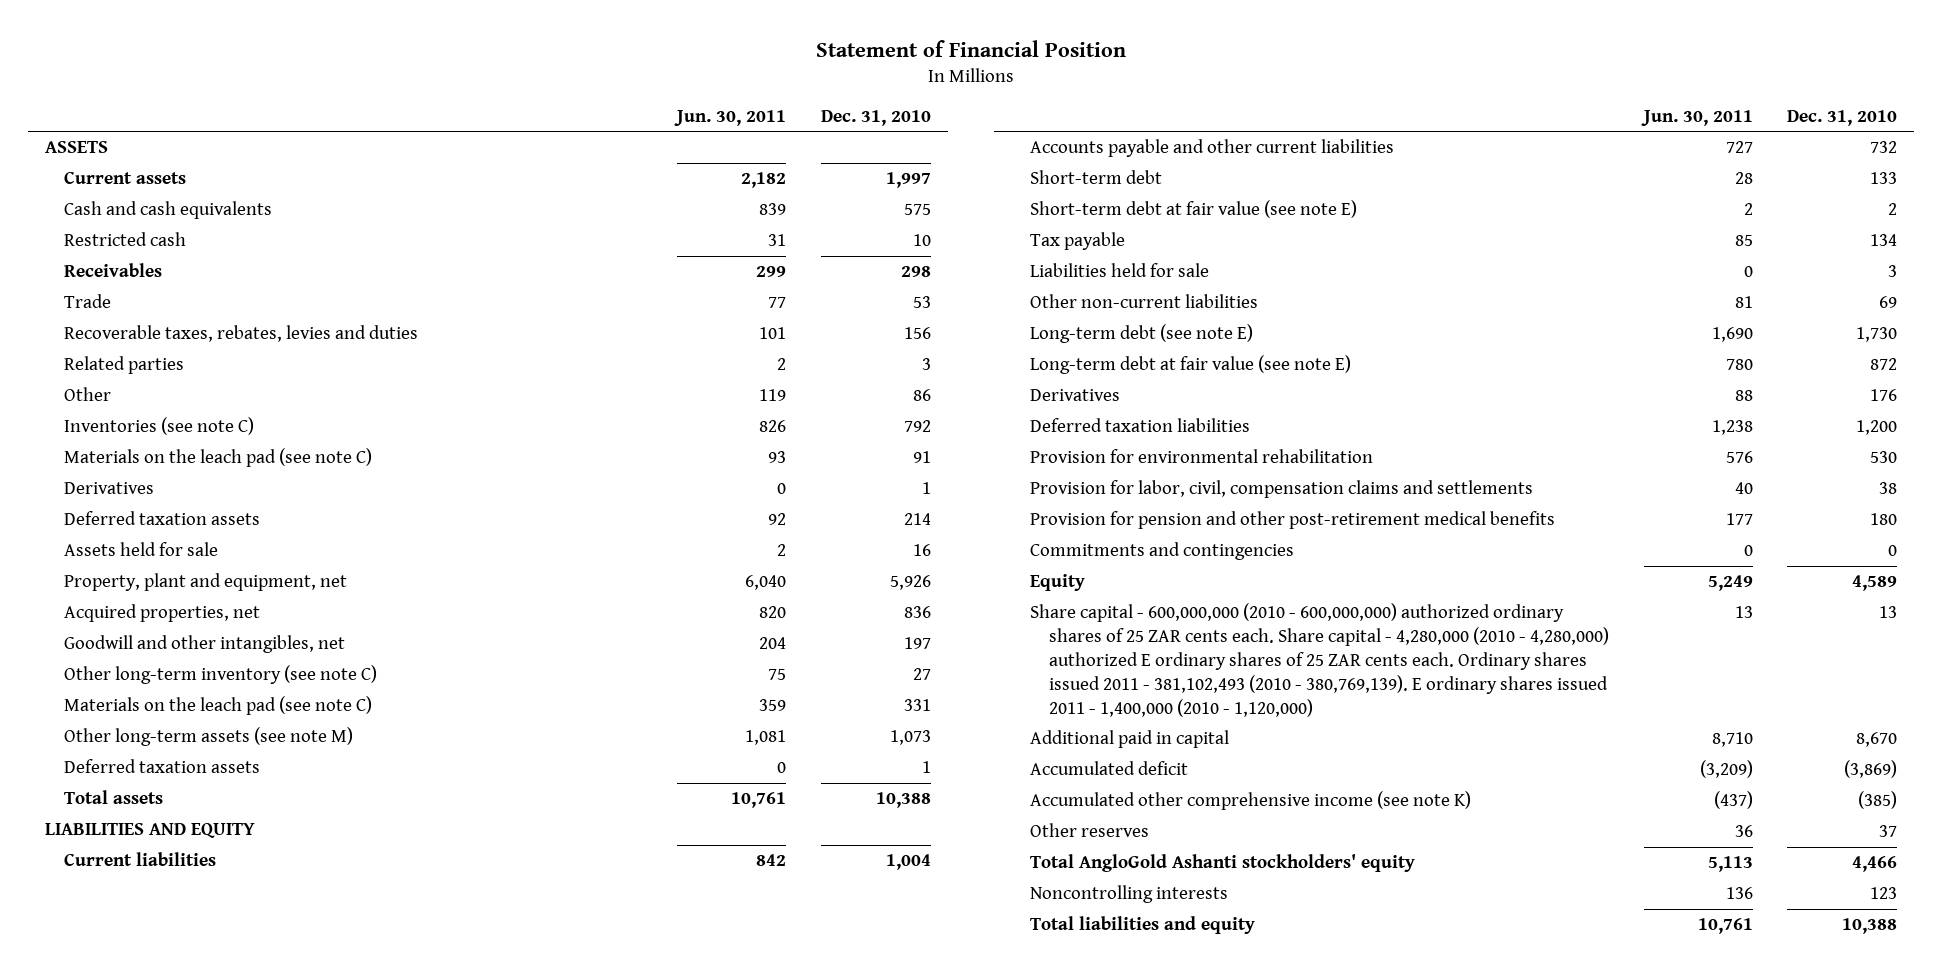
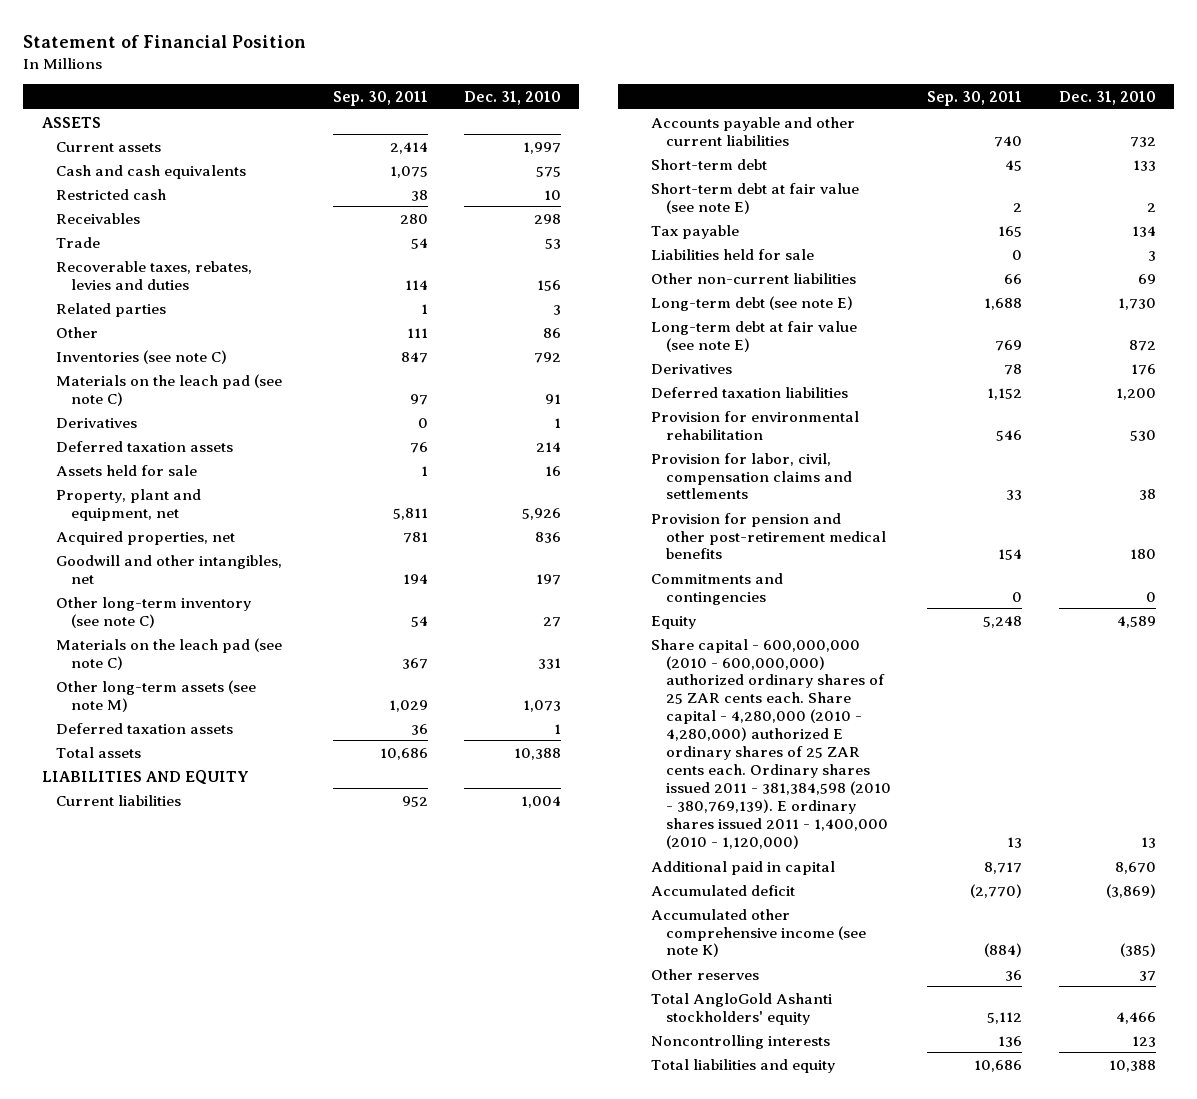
[674,109,787,126] Jun. 30, 2011 -> none
none -> [332,90,428,106] Sep. 30, 2011
[1030,603,1610,717] Share capital - 600,000,000 (2010 - 600,000,000) authorized ordinary shares of 25 ZAR cents each. Share capital - 4,280,000 (2010 - 4,280,000) authorized E ordinary shares of 25 ZAR cents each. Ordinary shares issued 2011 - 381,102,493 (2010 - 380,769,139). E ordinary shares issued 2011 - 1,400,000 (2010 - 1,120,000) -> [651,638,892,849] Share capital - 600,000,000 (2010 - 600,000,000) authorized ordinary shares of 25 ZAR cents each. Share capital - 4,280,000 (2010 - 4,280,000) authorized E ordinary shares of 25 ZAR cents each. Ordinary shares issued 2011 - 381,384,598 (2010 - 380,769,139). E ordinary shares issued 2011 - 1,400,000 (2010 - 1,120,000)

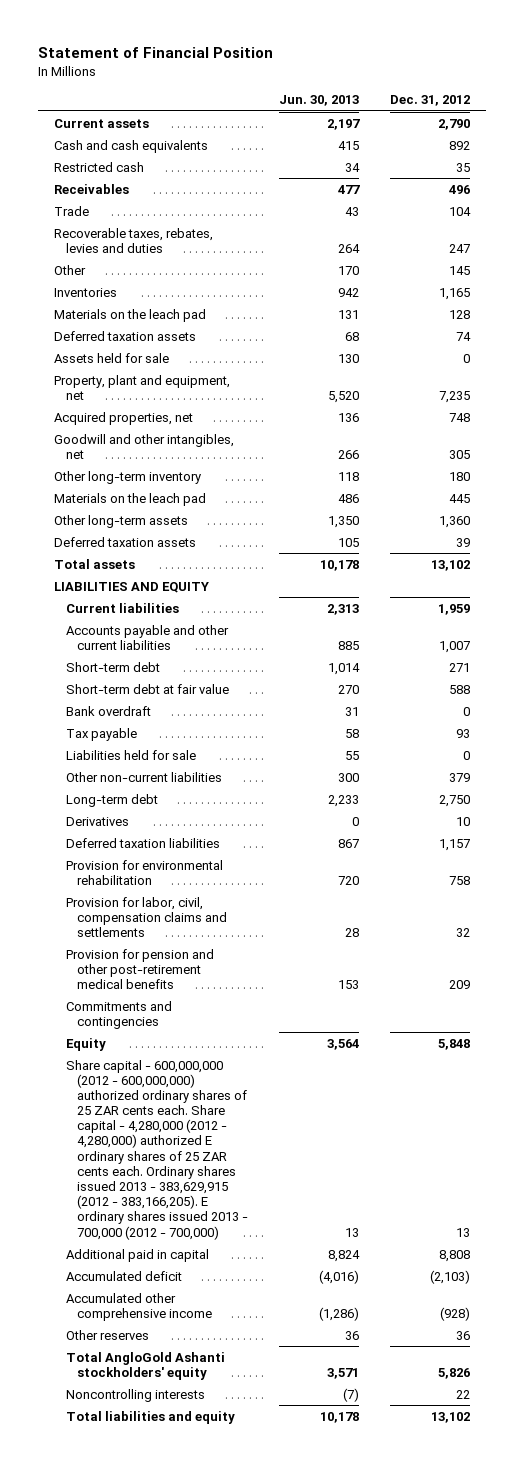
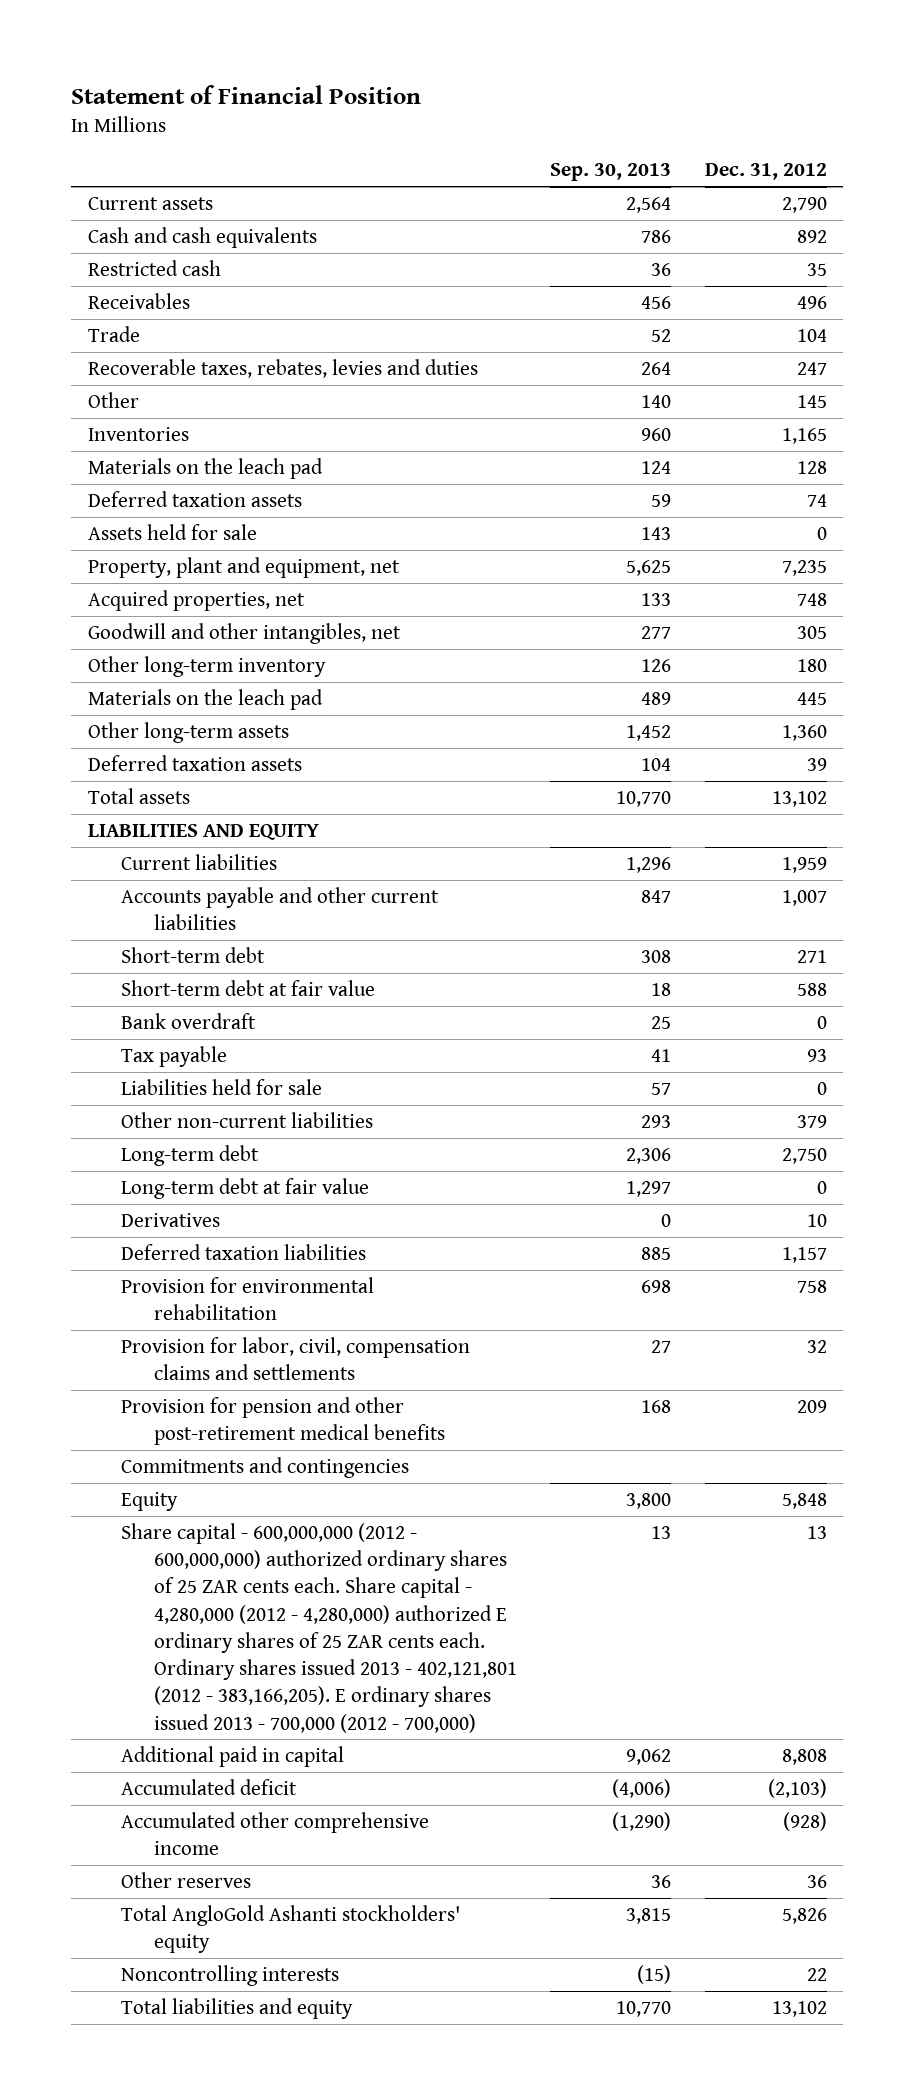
[279,95,360,107] Jun. 30, 2013 -> none
none -> [550,163,672,182] Sep. 30, 2013
none -> [120,1177,369,1199] Long-term debt at fair value
[65,1059,249,1240] Share capital - 600,000,000 (2012 - 600,000,000) authorized ordinary shares of 25 ZAR cents each. Share capital - 4,280,000 (2012 - 4,280,000) authorized E ordinary shares of 25 ZAR cents each. Ordinary shares issued 2013 - 383,629,915 (2012 - 383,166,205). E ordinary shares issued 2013 - 700,000 (2012 - 700,000) -> [120,1522,517,1733] Share capital - 600,000,000 (2012 - 600,000,000) authorized ordinary shares of 25 ZAR cents each. Share capital - 4,280,000 (2012 - 4,280,000) authorized E ordinary shares of 25 ZAR cents each. Ordinary shares issued 2013 - 402,121,801 (2012 - 383,166,205). E ordinary shares issued 2013 - 700,000 (2012 - 700,000)

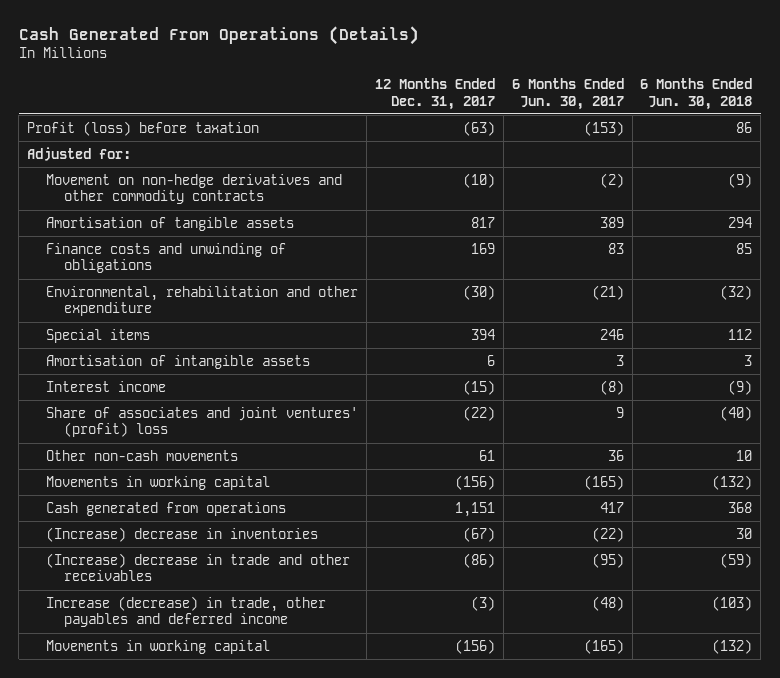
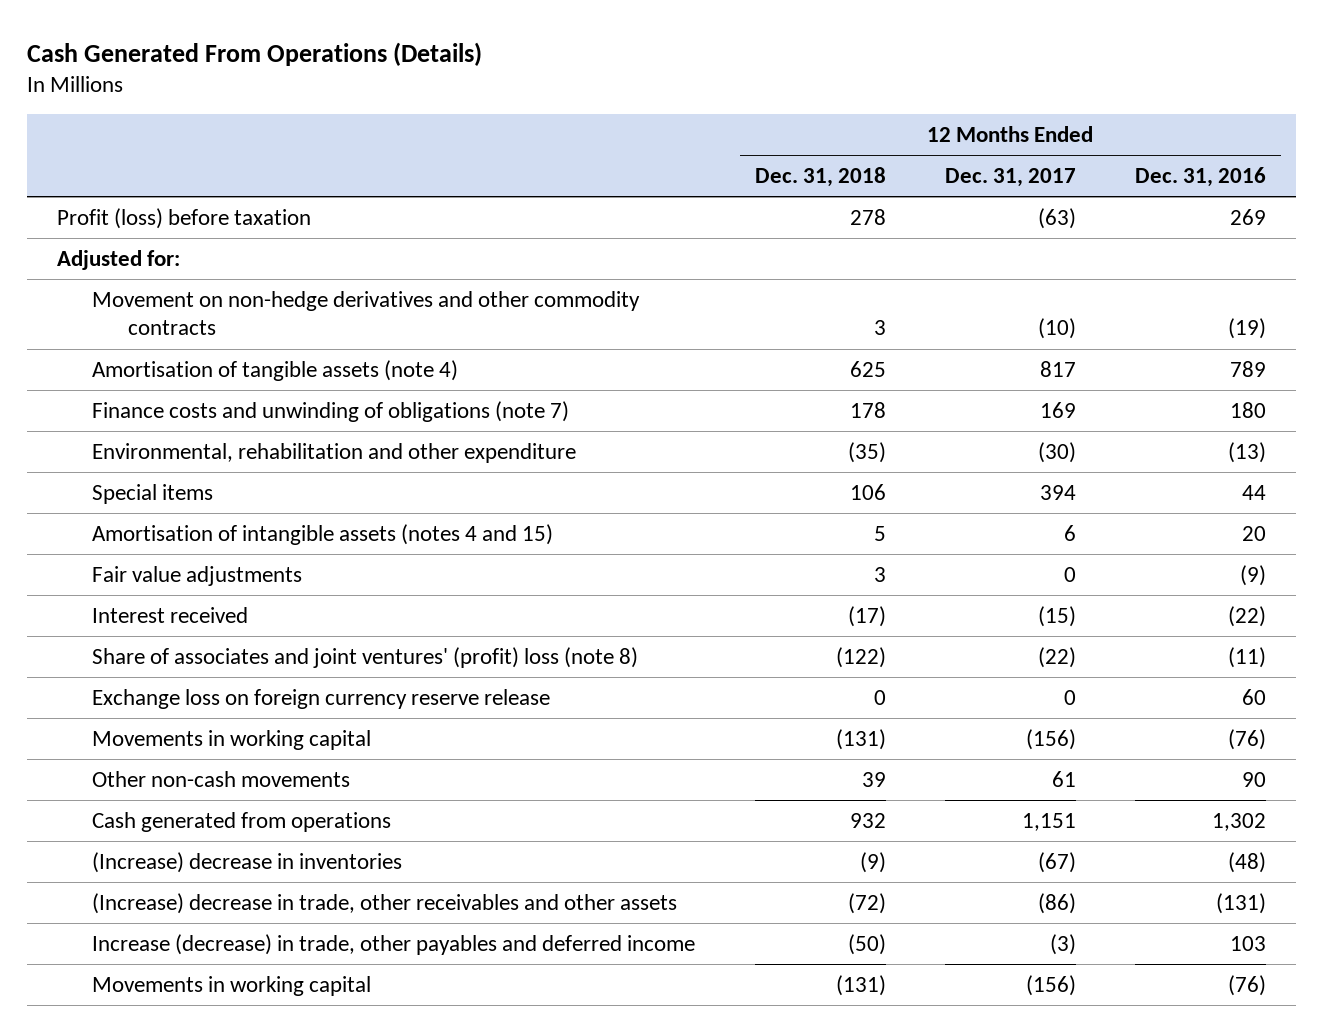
[511,77,624,110] 6 Months Ended Jun. 30, 2017 -> none
[640,77,753,110] 6 Months Ended Jun. 30, 2018 -> none
none -> [754,166,886,187] Dec. 31, 2018
none -> [1135,166,1267,187] Dec. 31, 2016
[45,216,294,231] Amortisation of tangible assets -> [92,359,459,381] Amortisation of tangible assets (note 4)
[45,242,286,274] Finance costs and unwinding of obligations -> [92,400,570,422] Finance costs and unwinding of obligations (note 7)
[45,354,310,369] Amortisation of intangible assets -> [92,523,554,545] Amortisation of intangible assets (notes 4 and 15)
none -> [92,565,303,586] Fair value adjustments
[45,380,166,392] Interest income -> [92,606,249,623] Interest received
[45,406,358,438] Share of associates and joint ventures' (profit) loss -> [92,646,639,668] Share of associates and joint ventures' (profit) loss (note 8)
none -> [92,688,551,709] Exchange loss on foreign currency reserve release
[45,449,238,461] Other non-cash movements -> [92,770,351,787] Other non-cash movements
[45,552,350,582] (Increase) decrease in trade and other receivables -> [92,892,678,914] (Increase) decrease in trade, other receivables and other assets

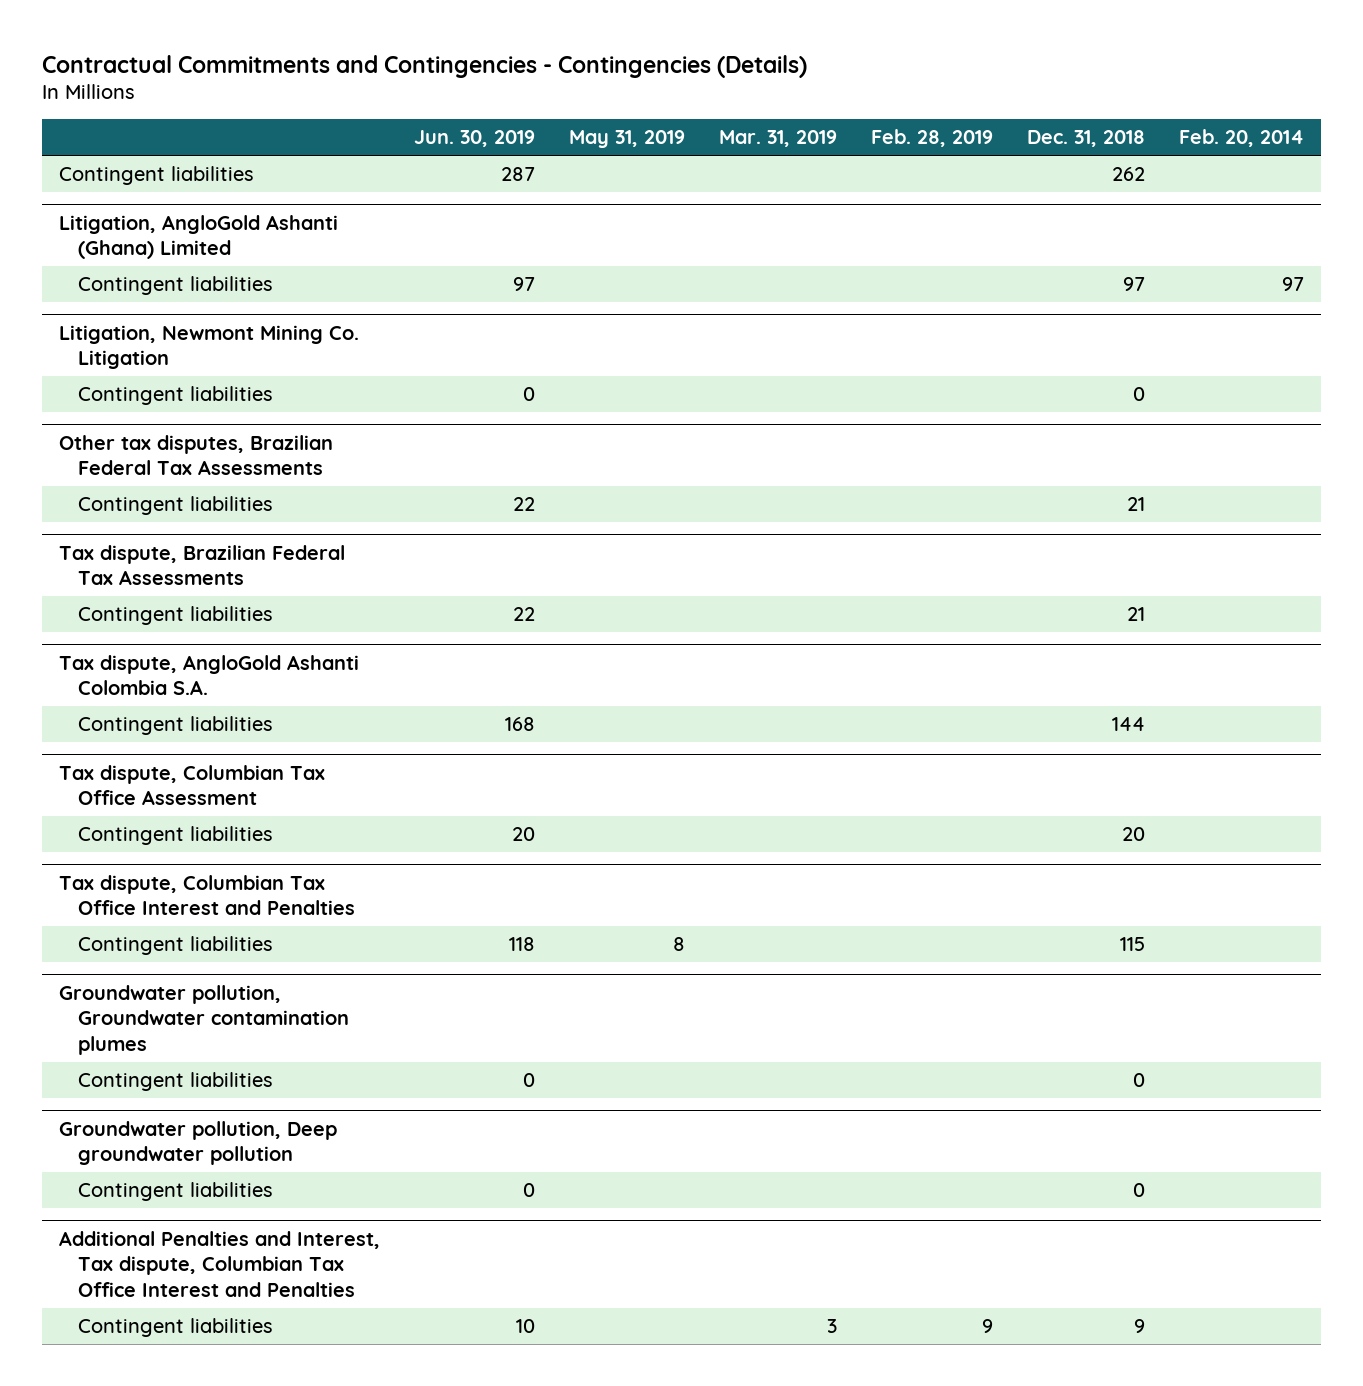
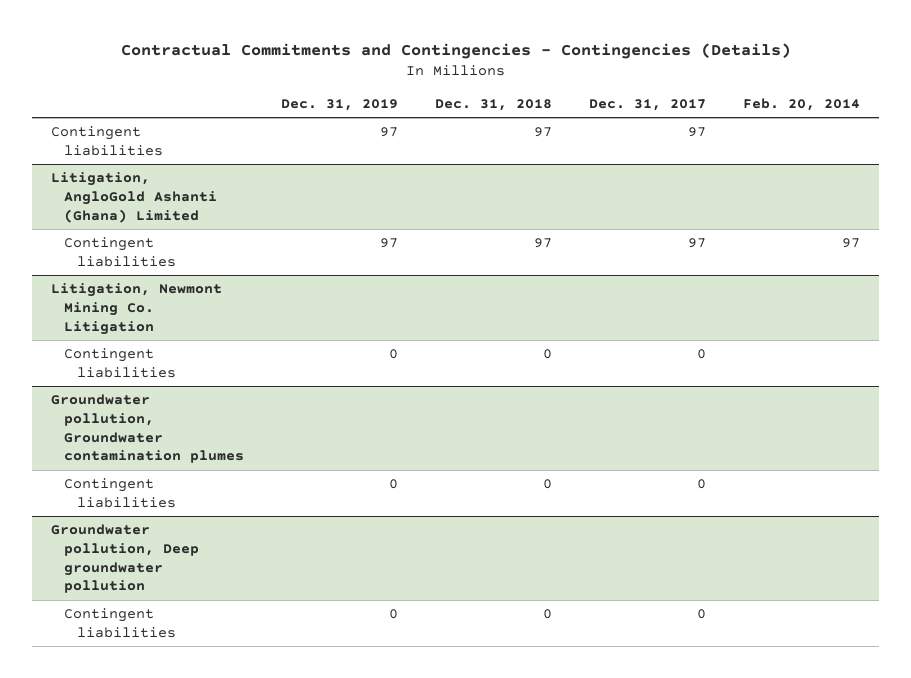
[413,130,535,148] Jun. 30, 2019 -> none
[569,130,686,149] May 31, 2019 -> none
[719,130,838,148] Mar. 31, 2019 -> none
[871,129,994,148] Feb. 28, 2019 -> none
none -> [281,99,399,112] Dec. 31, 2019
none -> [589,99,707,112] Dec. 31, 2017
[1112,167,1146,182] 262 -> [534,127,553,138] 97
[58,434,333,476] Other tax disputes, Brazilian Federal Tax Assessments -> none
[77,496,273,516] Contingent liabilities -> none
[58,544,345,586] Tax dispute, Brazilian Federal Tax Assessments -> none
[77,606,273,626] Contingent liabilities -> none
[58,654,359,696] Tax dispute, AngloGold Ashanti Colombia S.A. -> none
[77,716,273,736] Contingent liabilities -> none
[58,764,325,806] Tax dispute, Columbian Tax Office Assessment -> none
[77,826,273,846] Contingent liabilities -> none
[58,874,355,916] Tax dispute, Columbian Tax Office Interest and Penalties -> none
[77,936,273,956] Contingent liabilities -> none
[58,1230,380,1297] Additional Penalties and Interest, Tax dispute, Columbian Tax Office Interest and Penalties -> none
[77,1318,273,1338] Contingent liabilities -> none

